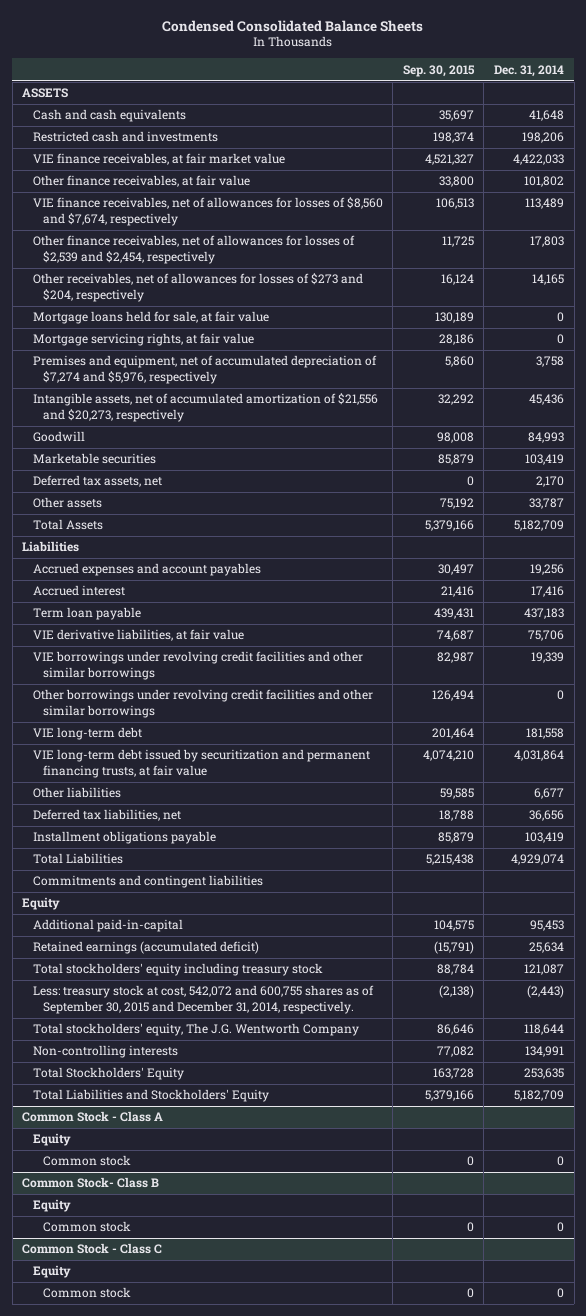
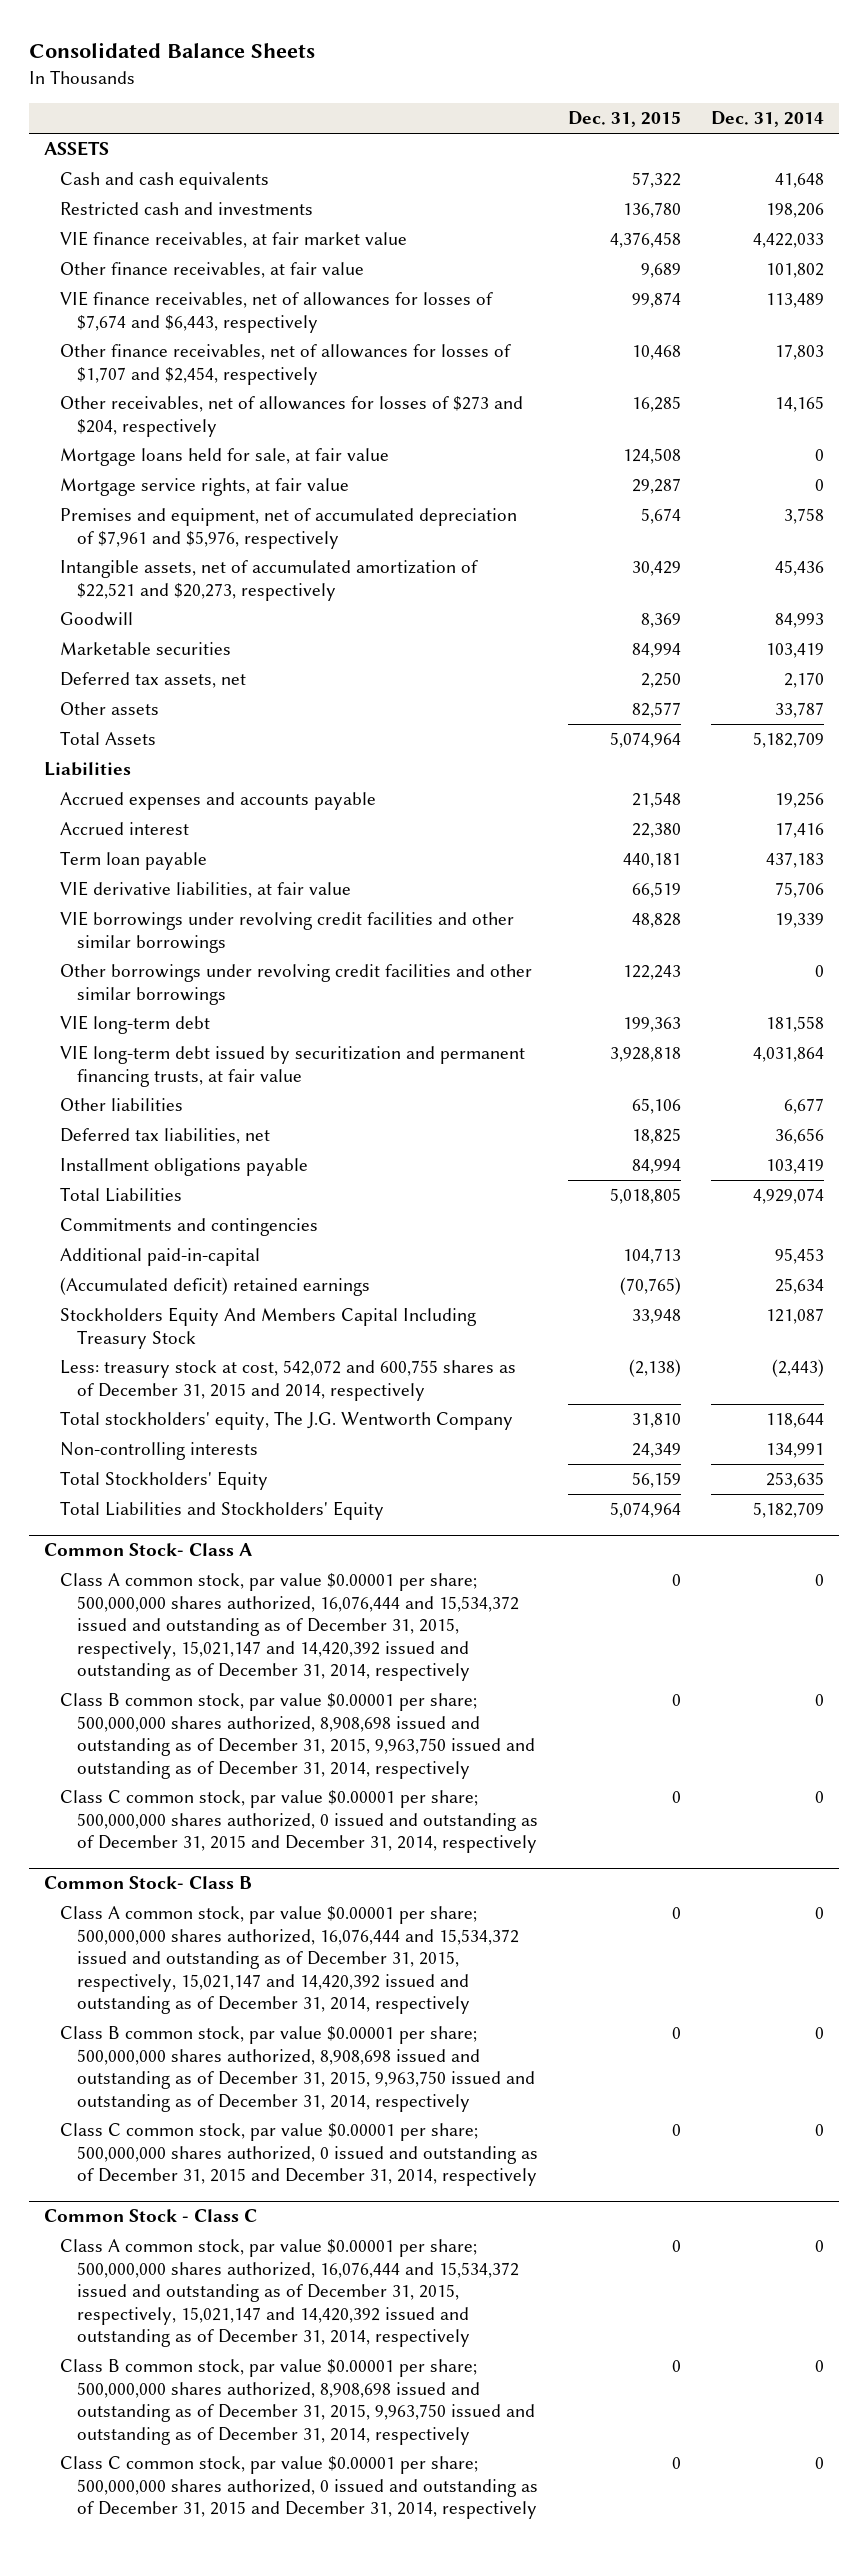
[162,19,424,32] Condensed Consolidated Balance Sheets -> [28,42,315,59] Consolidated Balance Sheets
[402,64,475,77] Sep. 30, 2015 -> none
none -> [567,111,681,128] Dec. 31, 2015
[32,197,383,226] VIE finance receivables, net of allowances for losses of $8,560 and $7,674, respectively -> [60,291,494,333] VIE finance receivables, net of allowances for losses of $7,674 and $6,443, respectively
[32,235,355,264] Other finance receivables, net of allowances for losses of $2,539 and $2,454, respectively -> [60,344,512,385] Other finance receivables, net of allowances for losses of $1,707 and $2,454, respectively
[32,333,254,347] Mortgage servicing rights, at fair value -> [60,478,350,497] Mortgage service rights, at fair value
[32,355,377,384] Premises and equipment, net of accumulated depreciation of $7,274 and $5,976, respectively -> [60,508,518,549] Premises and equipment, net of accumulated depreciation of $7,961 and $5,976, respectively
[32,393,378,422] Intangible assets, net of accumulated amortization of $21,556 and $20,273, respectively -> [60,560,479,601] Intangible assets, net of accumulated amortization of $22,521 and $20,273, respectively
[32,563,261,577] Accrued expenses and account payables -> [60,792,377,811] Accrued expenses and accounts payable
[22,897,61,911] Equity -> none
[32,875,263,889] Commitments and contingent liabilities -> [60,1218,319,1237] Commitments and contingencies
[32,941,259,955] Retained earnings (accumulated deficit) -> [60,1277,371,1297] (Accumulated deficit) retained earnings
[32,963,323,977] Total stockholders' equity including treasury stock -> [60,1307,477,1349] Stockholders Equity And Members Capital Including Treasury Stock
[32,985,374,1014] Less: treasury stock at cost, 542,072 and 600,755 shares as of September 30, 2015 and December 31, 2014, respectively. -> [60,1360,517,1401] Less: treasury stock at cost, 542,072 and 600,755 shares as of December 31, 2015 and 2014, respectively
[32,1133,71,1147] Equity -> none
[22,1111,164,1123] Common Stock - Class A -> [43,1543,252,1557] Common Stock- Class A
[43,1155,132,1167] Common stock -> [60,1573,520,1682] Class A common stock, par value $0.00001 per share; 500,000,000 shares authorized, 16,076,444 and 15,534,372 issued and outstanding as of December 31, 2015, respectively, 15,021,147 and 14,420,392 issued and outstanding as of December 31, 2014, respectively
none -> [60,1693,536,1779] Class B common stock, par value $0.00001 per share; 500,000,000 shares authorized, 8,908,698 issued and outstanding as of December 31, 2015, 9,963,750 issued and outstanding as of December 31, 2014, respectively
none -> [60,1790,539,1854] Class C common stock, par value $0.00001 per share; 500,000,000 shares authorized, 0 issued and outstanding as of December 31, 2015 and December 31, 2014, respectively
[32,1199,71,1213] Equity -> none
[43,1221,132,1233] Common stock -> [60,1906,520,2015] Class A common stock, par value $0.00001 per share; 500,000,000 shares authorized, 16,076,444 and 15,534,372 issued and outstanding as of December 31, 2015, respectively, 15,021,147 and 14,420,392 issued and outstanding as of December 31, 2014, respectively
none -> [60,2026,536,2112] Class B common stock, par value $0.00001 per share; 500,000,000 shares authorized, 8,908,698 issued and outstanding as of December 31, 2015, 9,963,750 issued and outstanding as of December 31, 2014, respectively
none -> [60,2123,539,2187] Class C common stock, par value $0.00001 per share; 500,000,000 shares authorized, 0 issued and outstanding as of December 31, 2015 and December 31, 2014, respectively
[32,1265,71,1279] Equity -> none
[43,1287,132,1299] Common stock -> [60,2239,520,2348] Class A common stock, par value $0.00001 per share; 500,000,000 shares authorized, 16,076,444 and 15,534,372 issued and outstanding as of December 31, 2015, respectively, 15,021,147 and 14,420,392 issued and outstanding as of December 31, 2014, respectively
none -> [60,2359,536,2445] Class B common stock, par value $0.00001 per share; 500,000,000 shares authorized, 8,908,698 issued and outstanding as of December 31, 2015, 9,963,750 issued and outstanding as of December 31, 2014, respectively
none -> [60,2456,539,2520] Class C common stock, par value $0.00001 per share; 500,000,000 shares authorized, 0 issued and outstanding as of December 31, 2015 and December 31, 2014, respectively

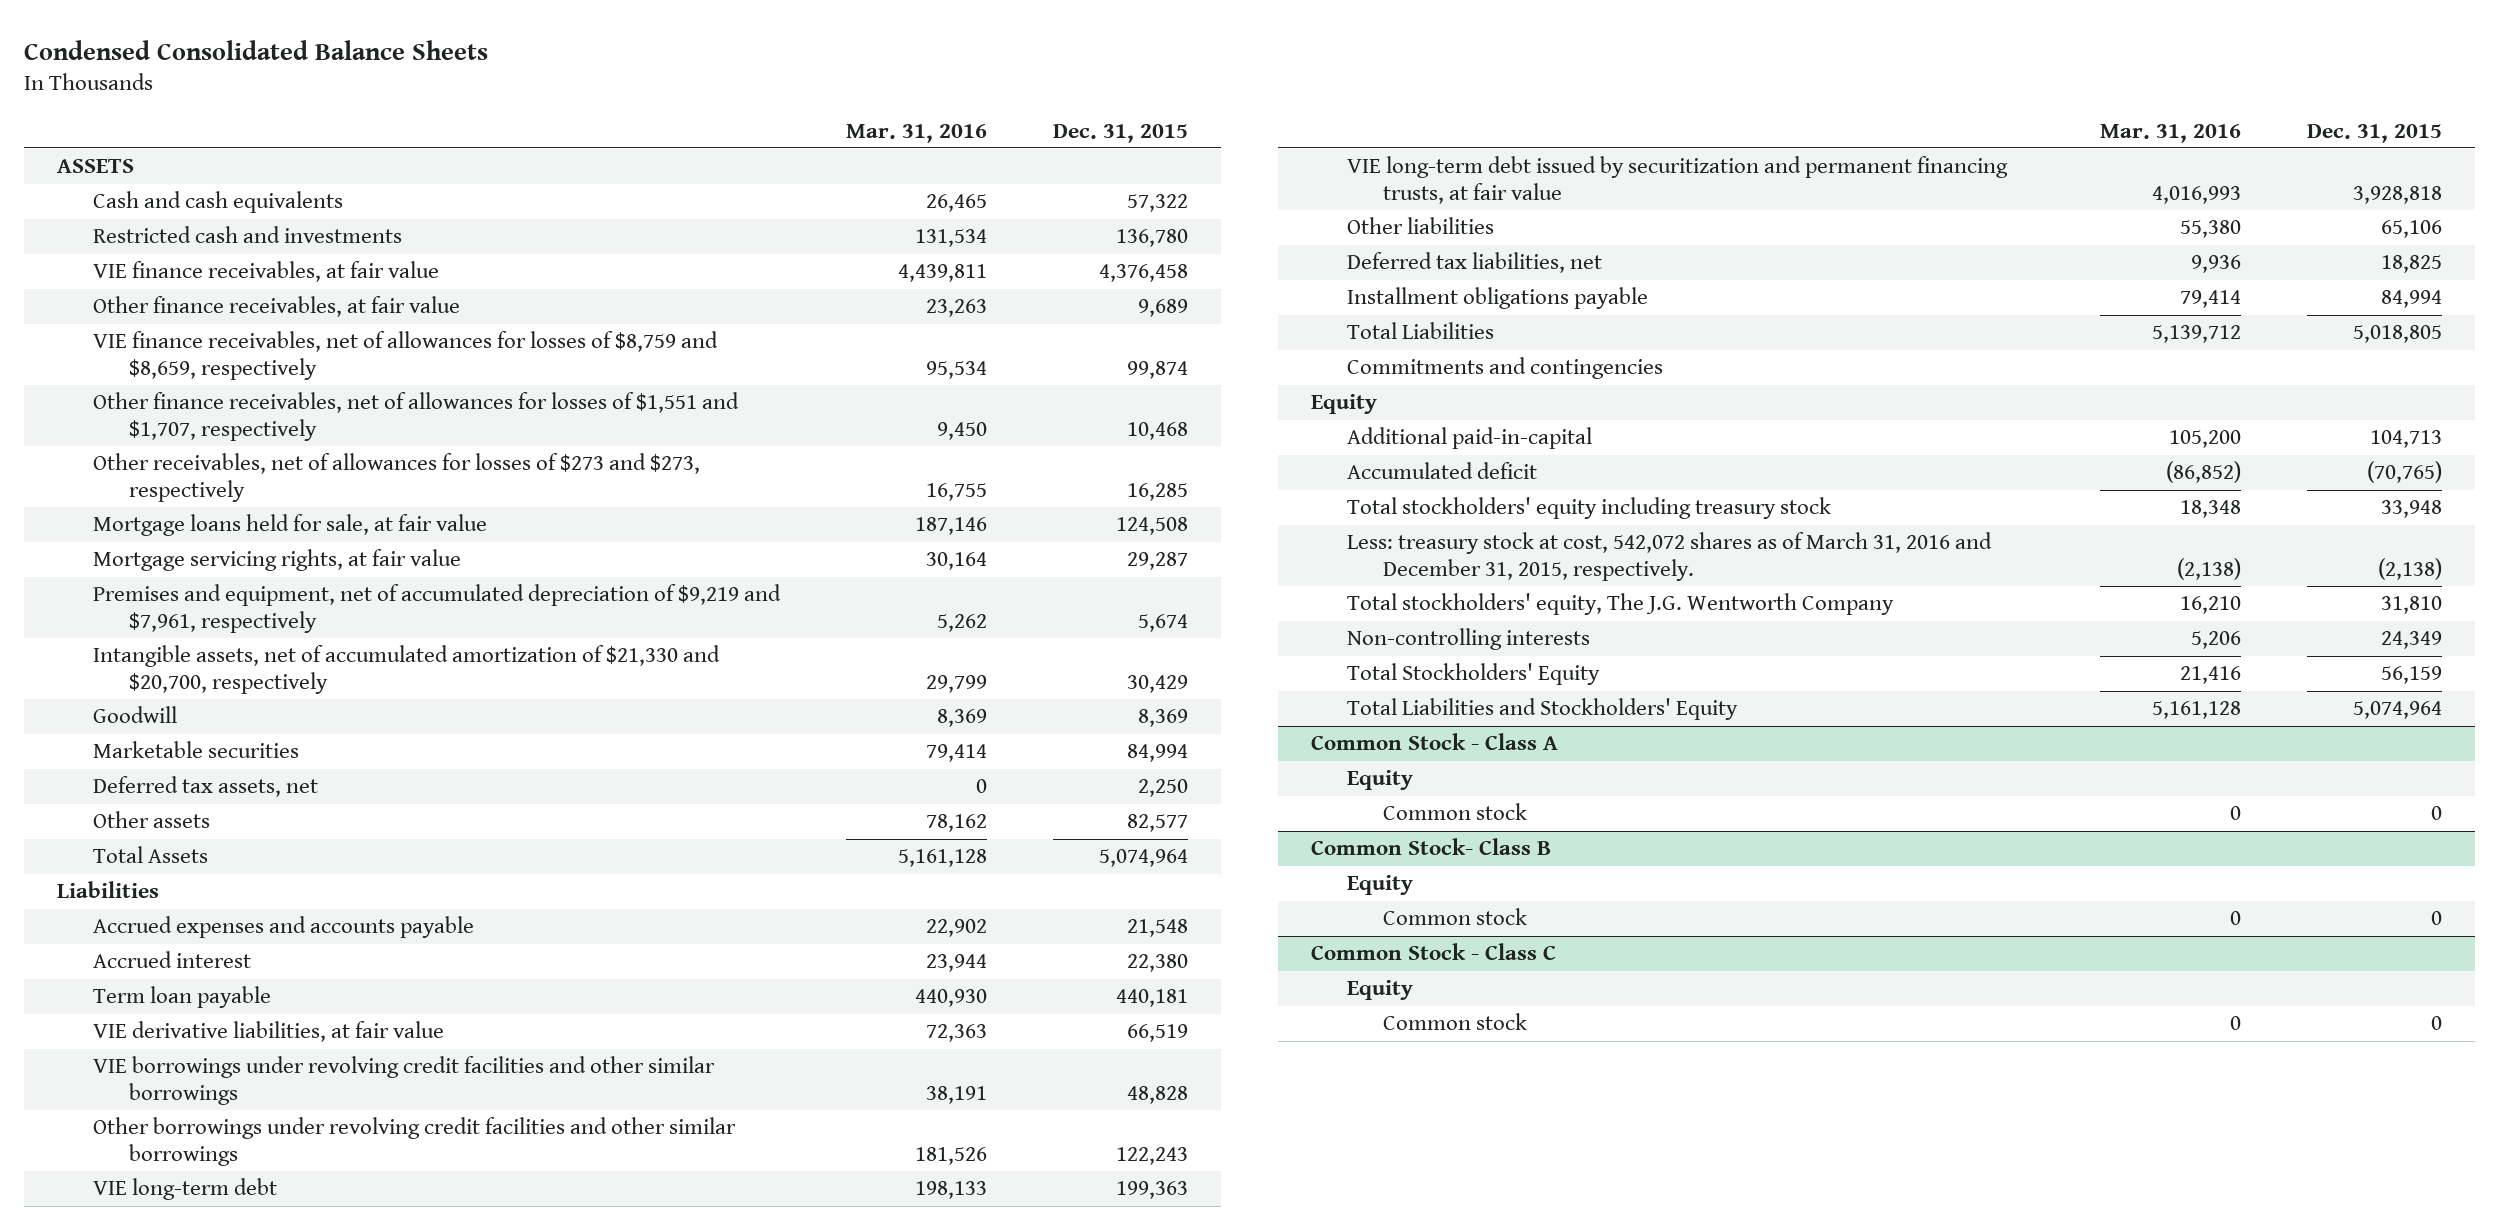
[28,42,315,59] Consolidated Balance Sheets -> [24,39,489,60] Condensed Consolidated Balance Sheets
[710,111,824,128] Dec. 31, 2014 -> none
none -> [846,123,988,143] Mar. 31, 2016
[60,231,408,249] VIE finance receivables, at fair market value -> [92,261,439,283] VIE finance receivables, at fair value
[60,291,494,333] VIE finance receivables, net of allowances for losses of $7,674 and $6,443, respectively -> [92,331,718,381] VIE finance receivables, net of allowances for losses of $8,759 and $8,659, respectively
[60,344,512,385] Other finance receivables, net of allowances for losses of $1,707 and $2,454, respectively -> [92,392,739,442] Other finance receivables, net of allowances for losses of $1,551 and $1,707, respectively
[60,396,524,437] Other receivables, net of allowances for losses of $273 and $204, respectively -> [92,453,700,503] Other receivables, net of allowances for losses of $273 and $273, respectively
[60,478,350,497] Mortgage service rights, at fair value -> [92,549,461,572] Mortgage servicing rights, at fair value
[60,508,518,549] Premises and equipment, net of accumulated depreciation of $7,961 and $5,976, respectively -> [92,584,781,634] Premises and equipment, net of accumulated depreciation of $9,219 and $7,961, respectively
[60,560,479,601] Intangible assets, net of accumulated amortization of $22,521 and $20,273, respectively -> [92,645,720,695] Intangible assets, net of accumulated amortization of $21,330 and $20,700, respectively
none -> [1311,394,1378,415] Equity
[60,1277,371,1297] (Accumulated deficit) retained earnings -> [1347,462,1538,480] Accumulated deficit
[60,1307,477,1349] Stockholders Equity And Members Capital Including Treasury Stock -> [1347,497,1832,520] Total stockholders' equity including treasury stock
[60,1360,517,1401] Less: treasury stock at cost, 542,072 and 600,755 shares as of December 31, 2015 and 2014, respectively -> [1347,532,1993,582] Less: treasury stock at cost, 542,072 shares as of March 31, 2016 and December 31, 2015, respectively.
[60,1693,536,1779] Class B common stock, par value $0.00001 per share; 500,000,000 shares authorized, 8,908,698 issued and outstanding as of December 31, 2015, 9,963,750 issued and outstanding as of December 31, 2014, respectively -> none
[60,1790,539,1854] Class C common stock, par value $0.00001 per share; 500,000,000 shares authorized, 0 issued and outstanding as of December 31, 2015 and December 31, 2014, respectively -> none
[43,1543,252,1557] Common Stock- Class A -> [1311,733,1559,751] Common Stock - Class A
none -> [1347,770,1414,791] Equity
[60,1573,520,1682] Class A common stock, par value $0.00001 per share; 500,000,000 shares authorized, 16,076,444 and 15,534,372 issued and outstanding as of December 31, 2015, respectively, 15,021,147 and 14,420,392 issued and outstanding as of December 31, 2014, respectively -> [1382,803,1527,821] Common stock
[60,2026,536,2112] Class B common stock, par value $0.00001 per share; 500,000,000 shares authorized, 8,908,698 issued and outstanding as of December 31, 2015, 9,963,750 issued and outstanding as of December 31, 2014, respectively -> none
[60,2123,539,2187] Class C common stock, par value $0.00001 per share; 500,000,000 shares authorized, 0 issued and outstanding as of December 31, 2015 and December 31, 2014, respectively -> none
none -> [1347,875,1414,896] Equity
[60,1906,520,2015] Class A common stock, par value $0.00001 per share; 500,000,000 shares authorized, 16,076,444 and 15,534,372 issued and outstanding as of December 31, 2015, respectively, 15,021,147 and 14,420,392 issued and outstanding as of December 31, 2014, respectively -> [1382,908,1527,926] Common stock
[60,2359,536,2445] Class B common stock, par value $0.00001 per share; 500,000,000 shares authorized, 8,908,698 issued and outstanding as of December 31, 2015, 9,963,750 issued and outstanding as of December 31, 2014, respectively -> none
[60,2456,539,2520] Class C common stock, par value $0.00001 per share; 500,000,000 shares authorized, 0 issued and outstanding as of December 31, 2015 and December 31, 2014, respectively -> none
none -> [1347,980,1414,1001] Equity
[60,2239,520,2348] Class A common stock, par value $0.00001 per share; 500,000,000 shares authorized, 16,076,444 and 15,534,372 issued and outstanding as of December 31, 2015, respectively, 15,021,147 and 14,420,392 issued and outstanding as of December 31, 2014, respectively -> [1382,1013,1527,1031] Common stock

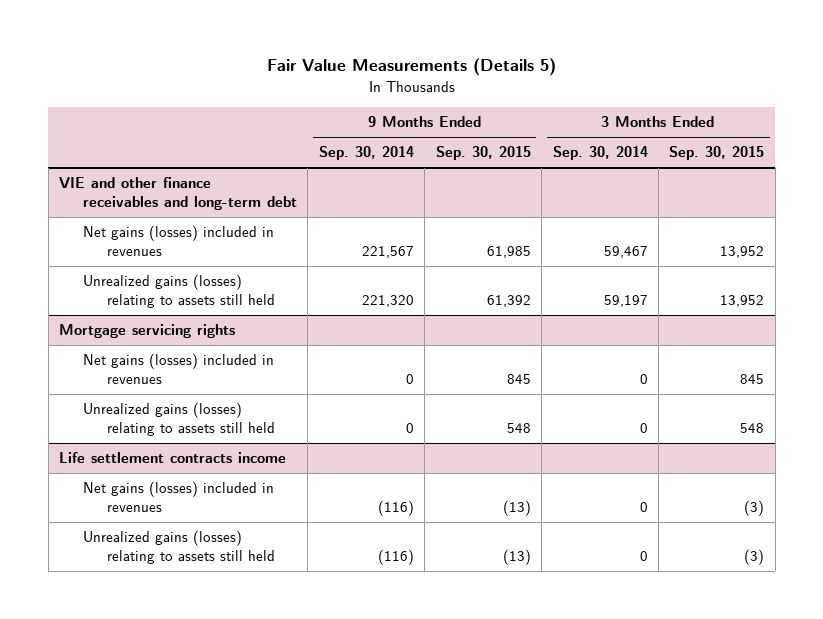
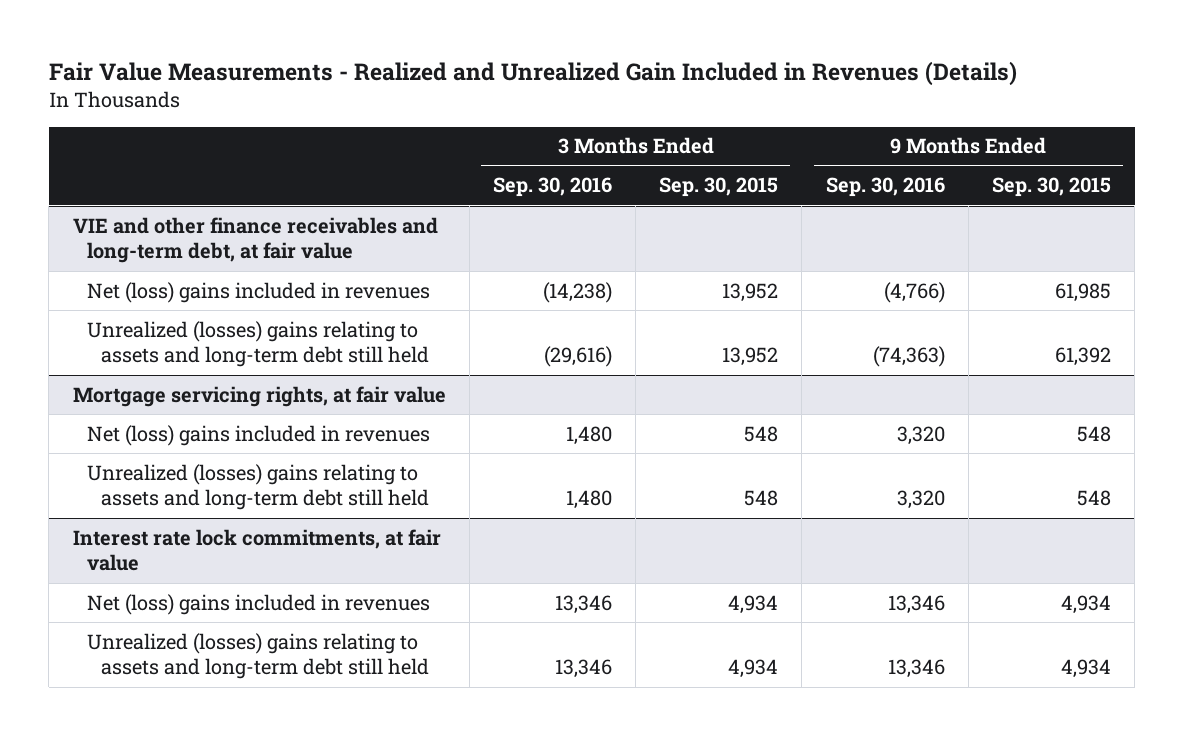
[266,58,556,77] Fair Value Measurements (Details 5) -> [48,60,1017,86] Fair Value Measurements - Realized and Unrealized Gain Included in Revenues (Details)
[318,146,414,161] Sep. 30, 2014 -> none
[552,146,648,161] Sep. 30, 2014 -> none
none -> [492,177,612,198] Sep. 30, 2016
none -> [825,177,945,198] Sep. 30, 2016
[59,452,287,464] Life settlement contracts income -> none
[59,177,297,211] VIE and other finance receivables and long-term debt -> [72,216,438,264] VIE and other finance receivables and long-term debt, at fair value
[82,225,274,257] Net gains (losses) included in revenues -> [86,281,430,303] Net (loss) gains included in revenues
[82,274,275,309] Unrealized gains (losses) relating to assets still held -> [86,320,429,368] Unrealized (losses) gains relating to assets and long-term debt still held
[59,324,236,339] Mortgage servicing rights -> [72,385,446,407] Mortgage servicing rights, at fair value
[82,353,274,385] Net gains (losses) included in revenues -> [86,424,430,446] Net (loss) gains included in revenues
[506,374,531,385] 845 -> [1077,425,1112,442] 548
[740,374,765,385] 845 -> [744,425,779,442] 548
[82,402,275,437] Unrealized gains (losses) relating to assets still held -> [86,463,429,511] Unrealized (losses) gains relating to assets and long-term debt still held
none -> [72,528,441,572] Interest rate lock commitments, at fair value
[82,481,274,513] Net gains (losses) included in revenues -> [86,593,430,615] Net (loss) gains included in revenues
[502,500,531,517] (13) -> [1061,594,1112,614] 4,934
[744,500,765,517] (3) -> [728,594,779,614] 4,934
[82,530,275,565] Unrealized gains (losses) relating to assets still held -> [86,632,429,680] Unrealized (losses) gains relating to assets and long-term debt still held
[502,549,531,566] (13) -> [1061,659,1112,679] 4,934
[744,549,765,566] (3) -> [728,659,779,679] 4,934

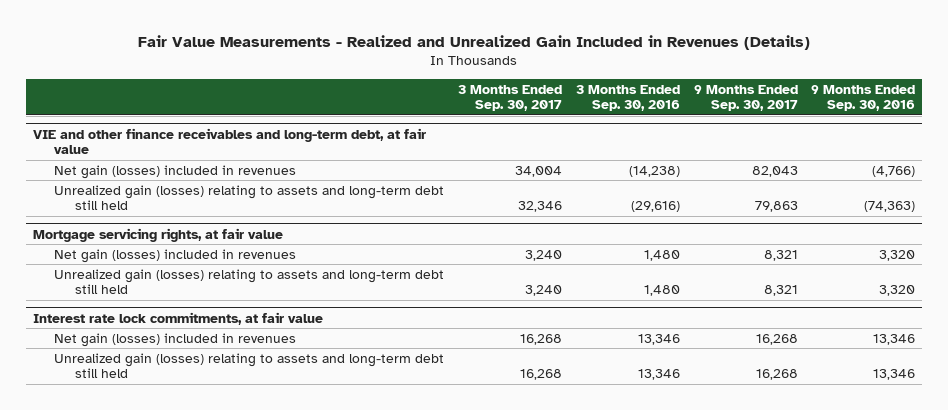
[659,177,779,198] Sep. 30, 2015 -> none
[992,177,1112,198] Sep. 30, 2015 -> none
none -> [457,84,562,112] 3 Months Ended Sep. 30, 2017
none -> [693,84,798,112] 9 Months Ended Sep. 30, 2017
[86,281,430,303] Net (loss) gains included in revenues -> [54,164,297,179] Net gain (losses) included in revenues
[86,320,429,368] Unrealized (losses) gains relating to assets and long-term debt still held -> [54,184,445,211] Unrealized gain (losses) relating to assets and long-term debt still held
[86,424,430,446] Net (loss) gains included in revenues -> [54,248,297,263] Net gain (losses) included in revenues
[86,463,429,511] Unrealized (losses) gains relating to assets and long-term debt still held -> [54,268,445,295] Unrealized gain (losses) relating to assets and long-term debt still held
[86,593,430,615] Net (loss) gains included in revenues -> [54,332,297,347] Net gain (losses) included in revenues
[86,632,429,680] Unrealized (losses) gains relating to assets and long-term debt still held -> [54,352,445,379] Unrealized gain (losses) relating to assets and long-term debt still held

